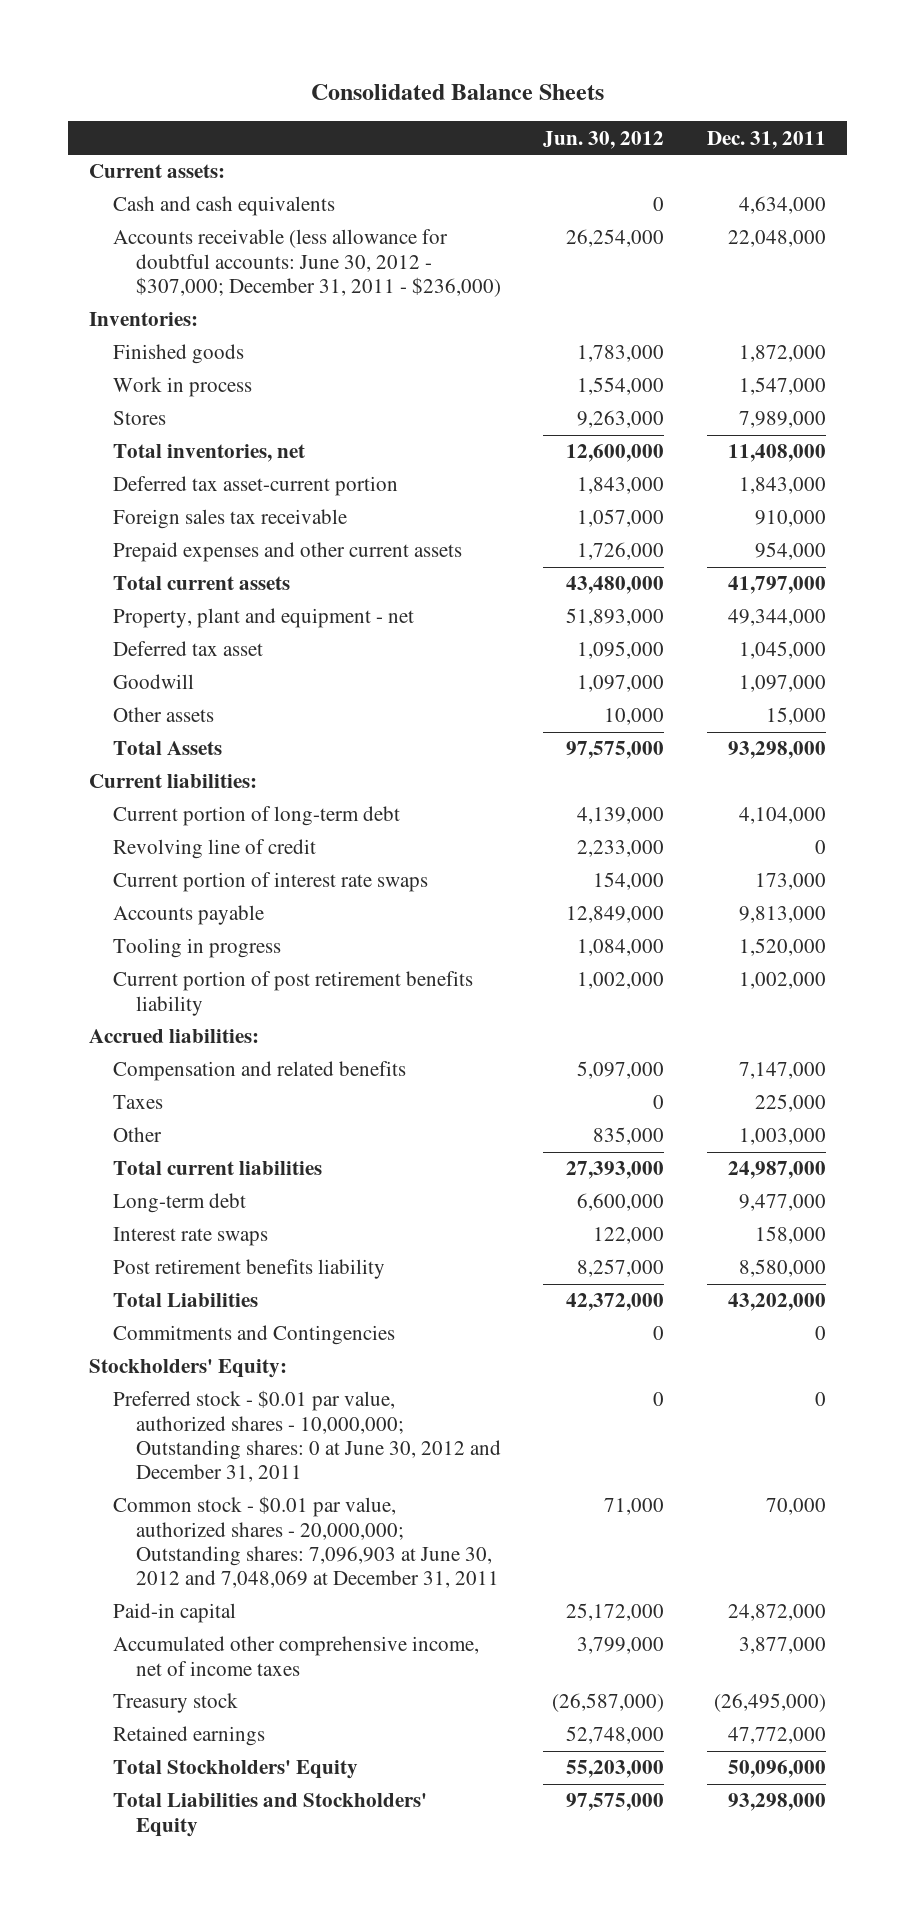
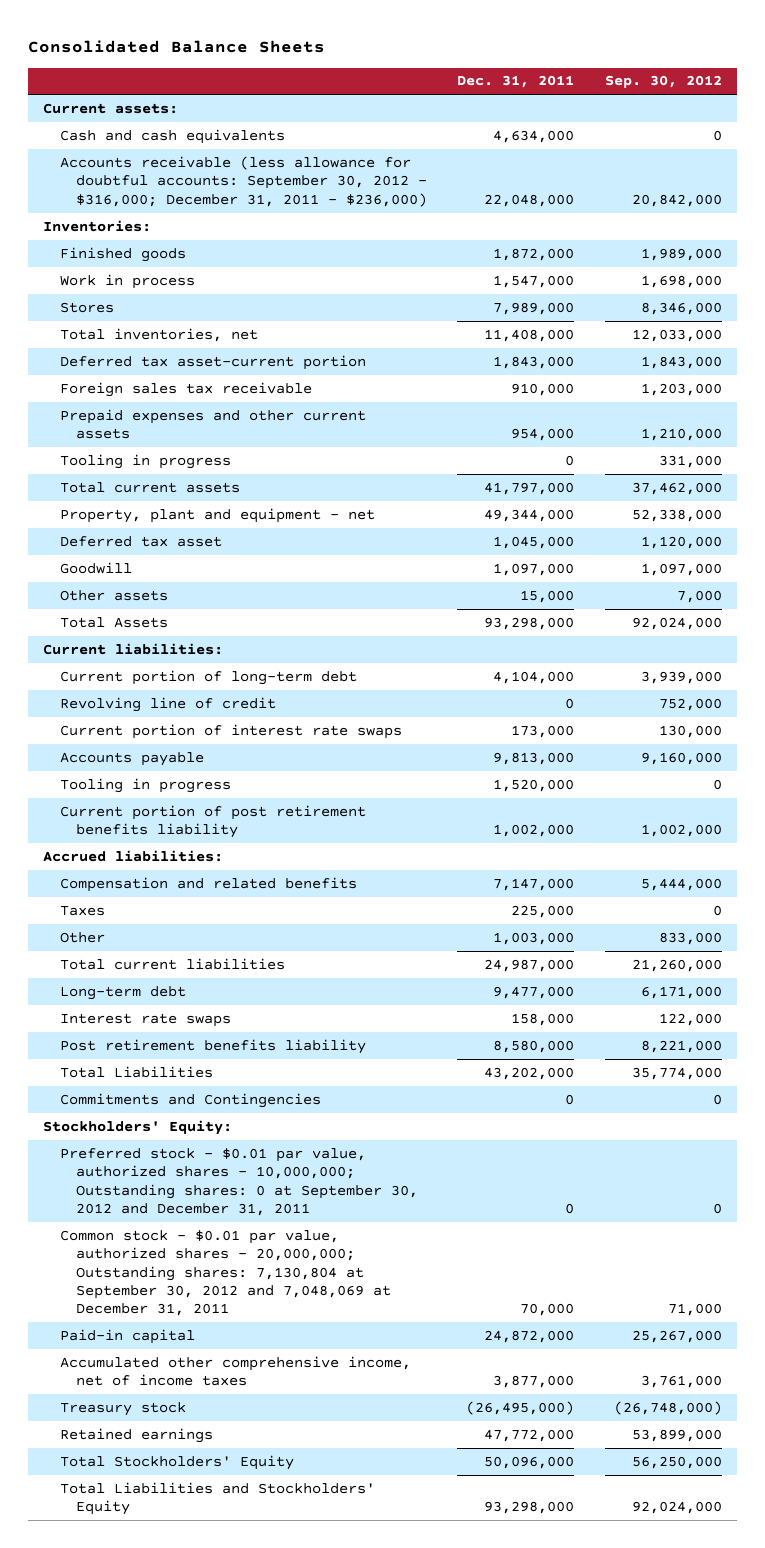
[543,130,665,149] Jun. 30, 2012 -> none
none -> [604,75,722,89] Sep. 30, 2012
[112,229,501,298] Accounts receivable (less allowance for doubtful accounts: June 30, 2012 - $307,000; December 31, 2011 - $236,000) -> [59,155,427,207] Accounts receivable (less allowance for doubtful accounts: September 30, 2012 - $316,000; December 31, 2011 - $236,000)
none -> [59,453,231,469] Tooling in progress
[112,1390,501,1483] Preferred stock - $0.01 par value, authorized shares - 10,000,000; Outstanding shares: 0 at June 30, 2012 and December 31, 2011 -> [59,1147,418,1217] Preferred stock - $0.01 par value, authorized shares - 10,000,000; Outstanding shares: 0 at September 30, 2012 and December 31, 2011
[112,1496,499,1589] Common stock - $0.01 par value, authorized shares - 20,000,000; Outstanding shares: 7,096,903 at June 30, 2012 and 7,048,069 at December 31, 2011 -> [59,1229,391,1317] Common stock - $0.01 par value, authorized shares - 20,000,000; Outstanding shares: 7,130,804 at September 30, 2012 and 7,048,069 at December 31, 2011

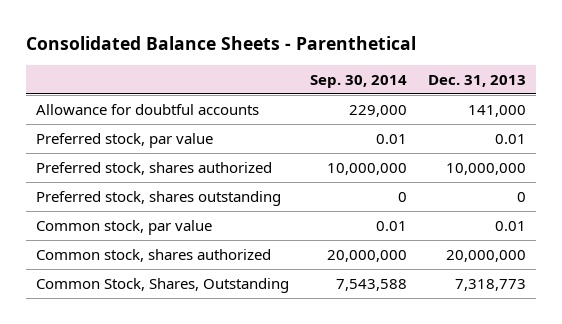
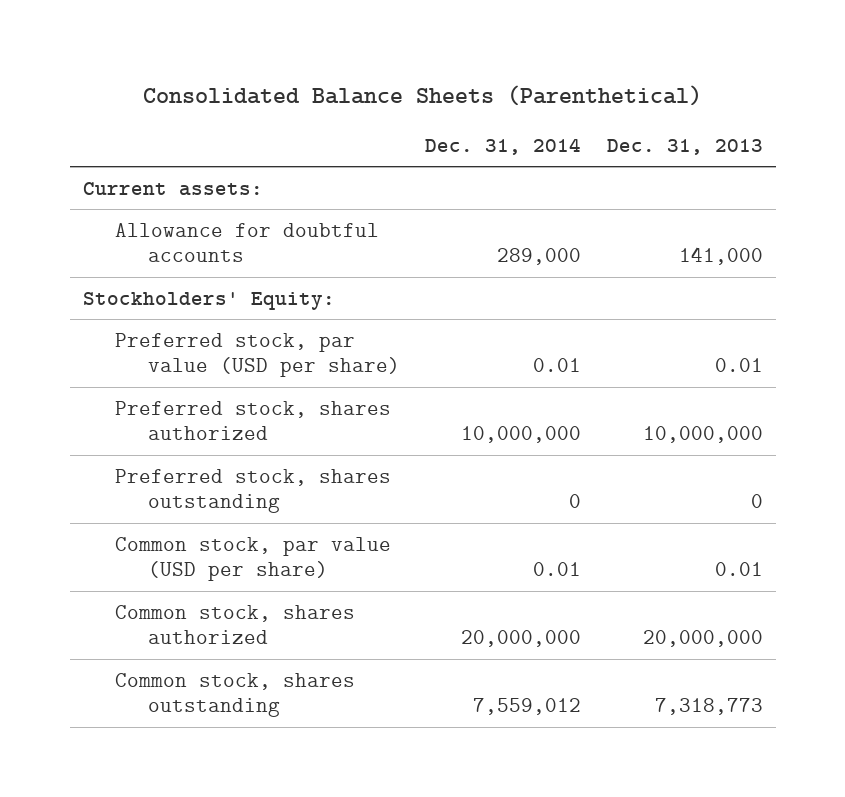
[26,35,417,50] Consolidated Balance Sheets - Parenthetical -> [142,84,702,106] Consolidated Balance Sheets (Parenthetical)
[310,74,408,88] Sep. 30, 2014 -> none
none -> [425,137,582,155] Dec. 31, 2014
none -> [82,181,263,196] Current assets:
none -> [82,291,335,310] Stockholders' Equity:
[36,132,214,148] Preferred stock, par value -> [115,332,400,378] Preferred stock, par value (USD per share)
[36,219,213,235] Common stock, par value -> [115,536,392,582] Common stock, par value (USD per share)
[36,277,290,293] Common Stock, Shares, Outstanding -> [115,672,356,718] Common stock, shares outstanding

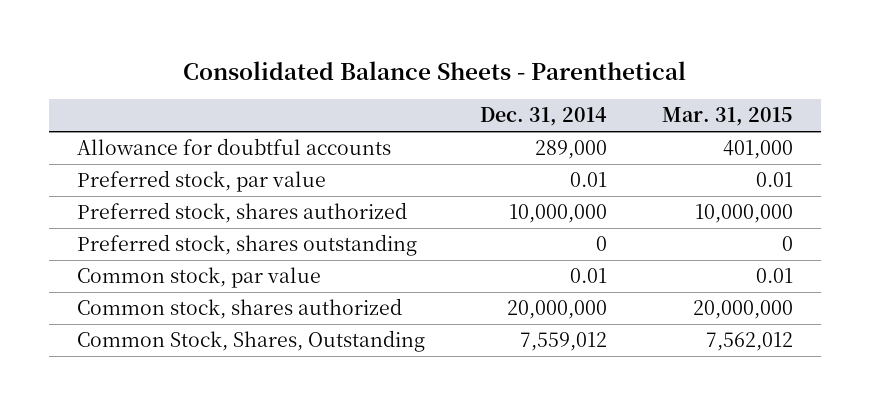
[142,84,702,106] Consolidated Balance Sheets (Parenthetical) -> [182,60,686,80] Consolidated Balance Sheets - Parenthetical
[606,138,763,155] Dec. 31, 2013 -> none
none -> [662,107,794,127] Mar. 31, 2015
[82,181,263,196] Current assets: -> none
[82,291,335,310] Stockholders' Equity: -> none
[115,332,400,378] Preferred stock, par value (USD per share) -> [76,170,326,193] Preferred stock, par value
[115,536,392,582] Common stock, par value (USD per share) -> [76,267,321,289] Common stock, par value
[115,672,356,718] Common stock, shares outstanding -> [76,330,425,353] Common Stock, Shares, Outstanding

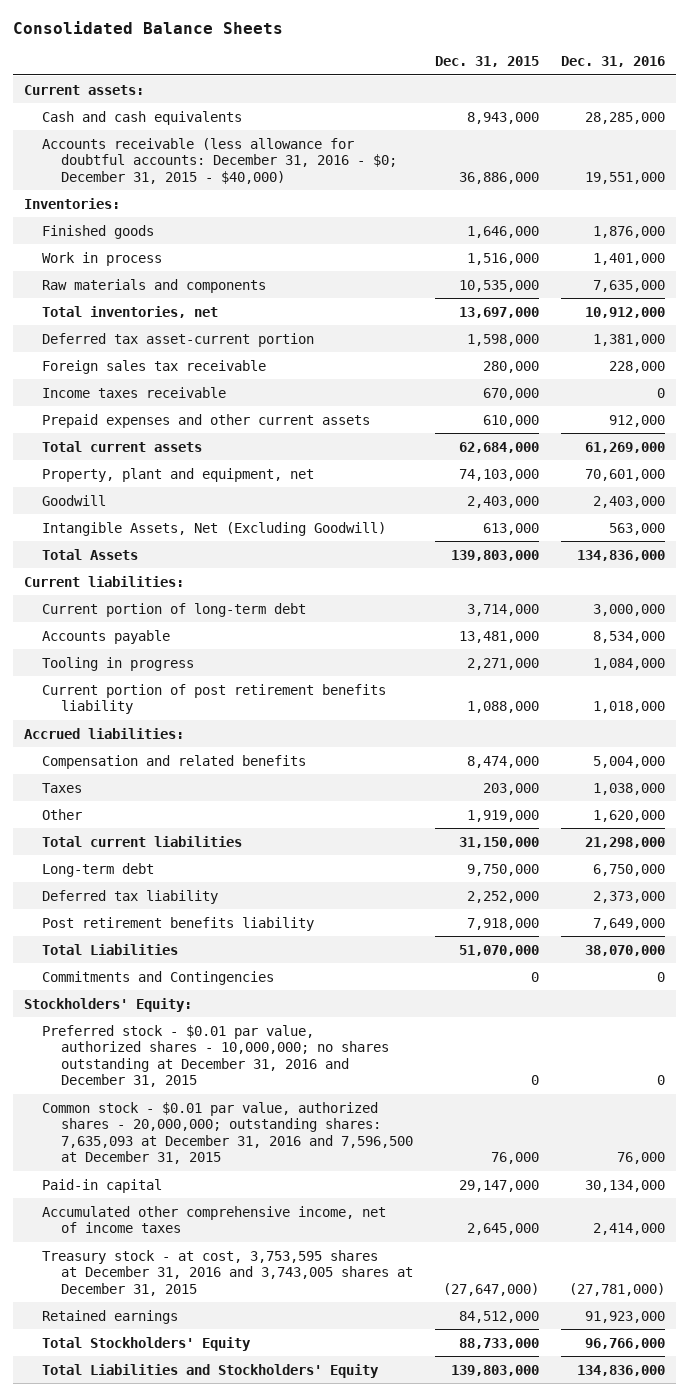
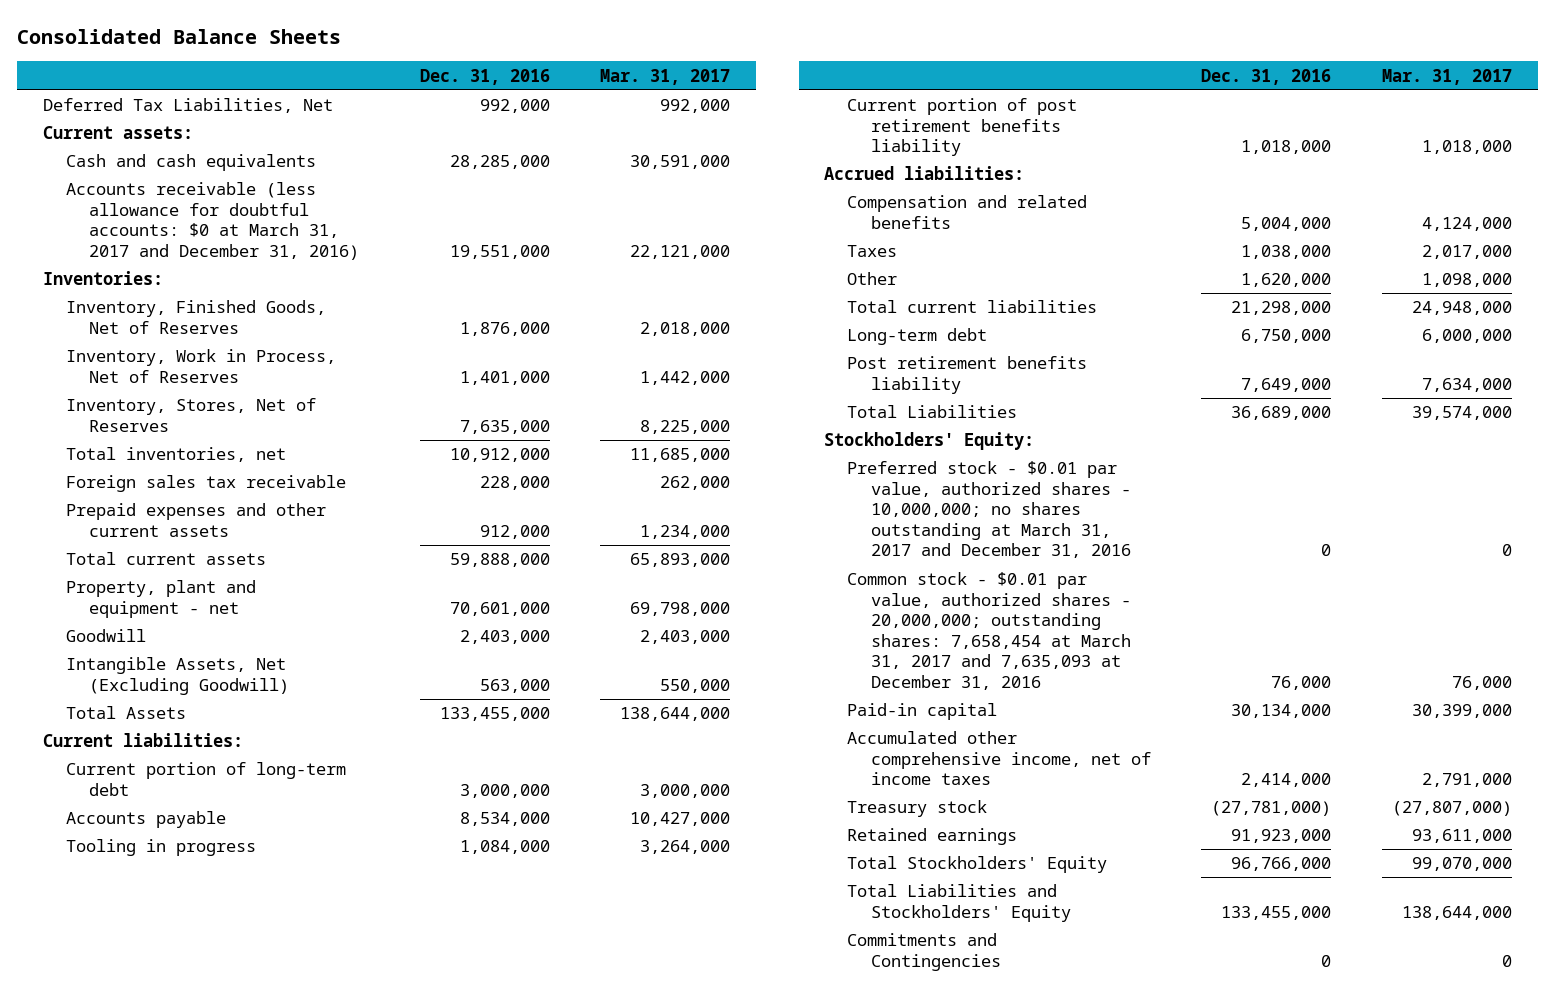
[434,56,539,68] Dec. 31, 2015 -> none
none -> [600,68,731,85] Mar. 31, 2017
none -> [42,98,333,114] Deferred Tax Liabilities, Net
[42,137,397,184] Accounts receivable (less allowance for doubtful accounts: December 31, 2016 - $0; December 31, 2015 - $40,000) -> [65,182,359,260] Accounts receivable (less allowance for doubtful accounts: $0 at March 31, 2017 and December 31, 2016)
[42,224,155,239] Finished goods -> [65,300,326,334] Inventory, Finished Goods, Net of Reserves
[42,251,163,266] Work in process -> [65,349,336,383] Inventory, Work in Process, Net of Reserves
[42,278,267,293] Raw materials and components -> [65,398,316,432] Inventory, Stores, Net of Reserves
[42,332,315,347] Deferred tax asset-current portion -> none
[42,386,227,398] Income taxes receivable -> none
[584,441,665,453] 61,269,000 -> [449,553,550,568] 59,888,000
[42,467,315,482] Property, plant and equipment, net -> [65,580,256,618] Property, plant and equipment - net
[576,549,665,561] 134,836,000 -> [439,707,550,722] 133,455,000
[42,889,219,904] Deferred tax liability -> none
[584,944,665,956] 38,070,000 -> [1231,406,1332,421] 36,689,000
[42,1024,389,1088] Preferred stock - $0.01 par value, authorized shares - 10,000,000; no shares outstanding at December 31, 2016 and December 31, 2015 -> [847,461,1131,559] Preferred stock - $0.01 par value, authorized shares - 10,000,000; no shares outstanding at March 31, 2017 and December 31, 2016
[42,1101,413,1165] Common stock - $0.01 par value, authorized shares - 20,000,000; outstanding shares: 7,635,093 at December 31, 2016 and 7,596,500 at December 31, 2015 -> [847,572,1131,690] Common stock - $0.01 par value, authorized shares - 20,000,000; outstanding shares: 7,658,454 at March 31, 2017 and 7,635,093 at December 31, 2016
[42,1249,413,1296] Treasury stock - at cost, 3,753,595 shares at December 31, 2016 and 3,743,005 shares at December 31, 2015 -> [847,800,988,818] Treasury stock
[576,1364,665,1376] 134,836,000 -> [1221,905,1332,920] 133,455,000
[42,970,275,985] Commitments and Contingencies -> [847,933,1001,971] Commitments and Contingencies

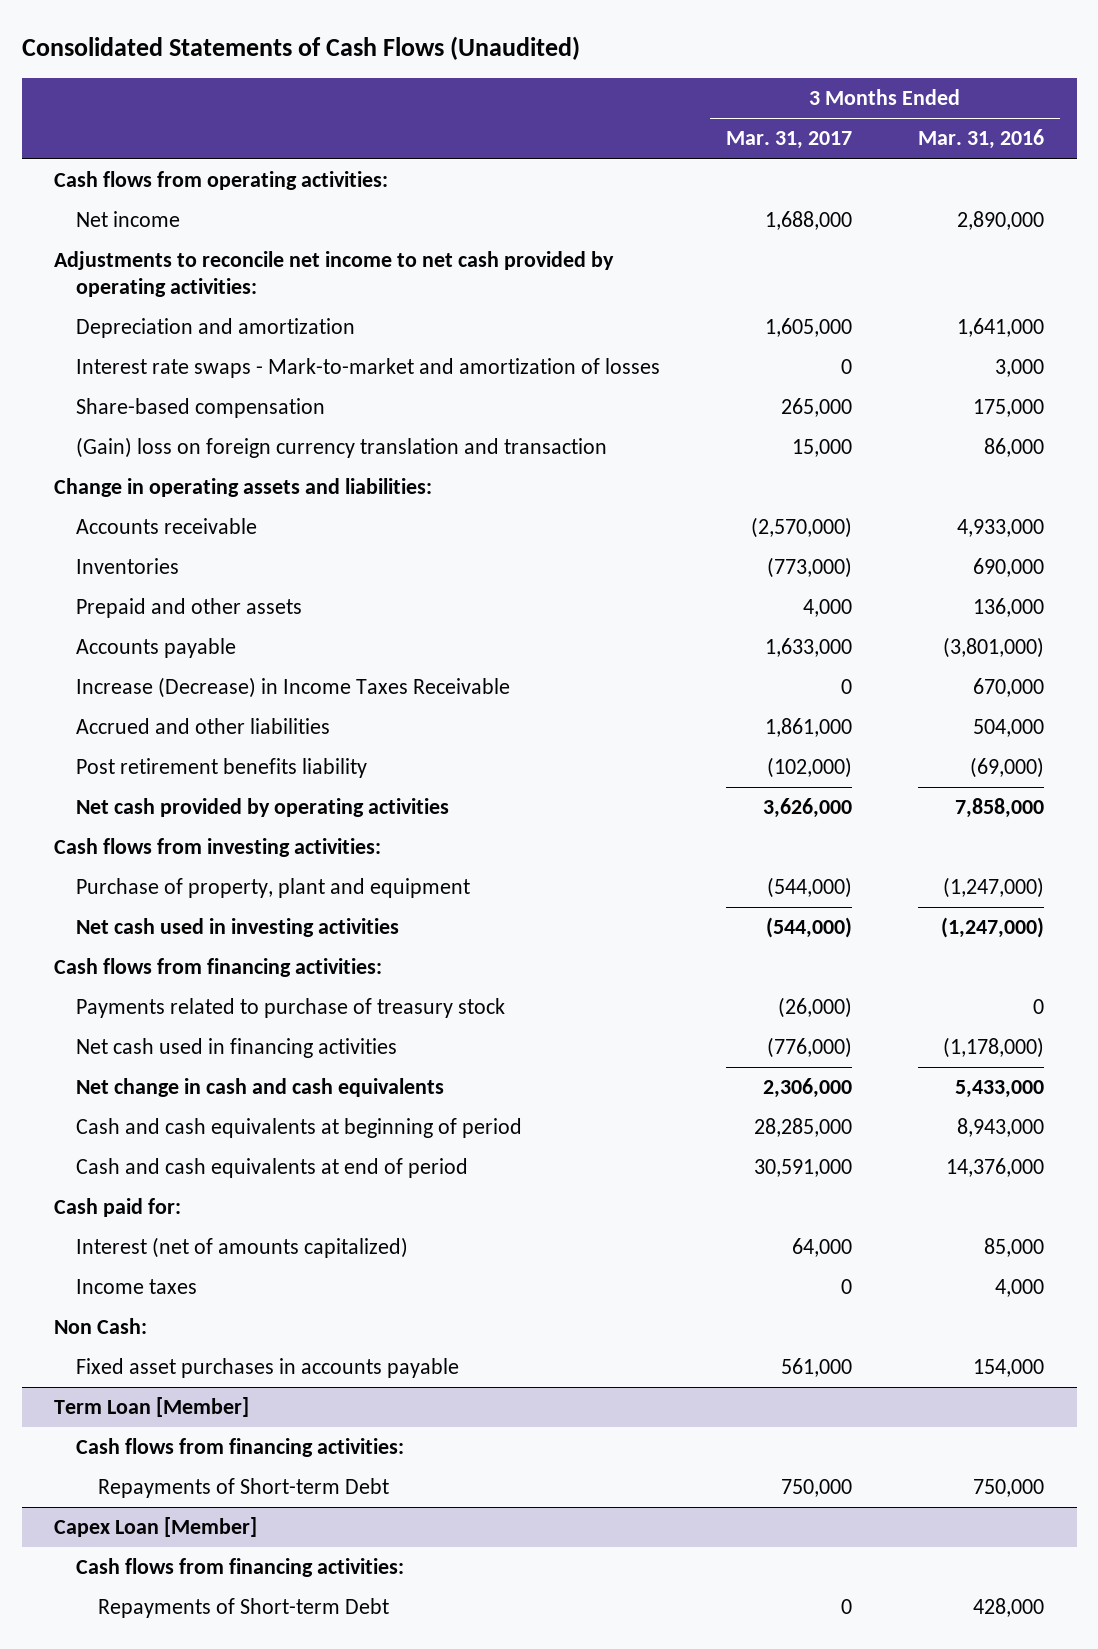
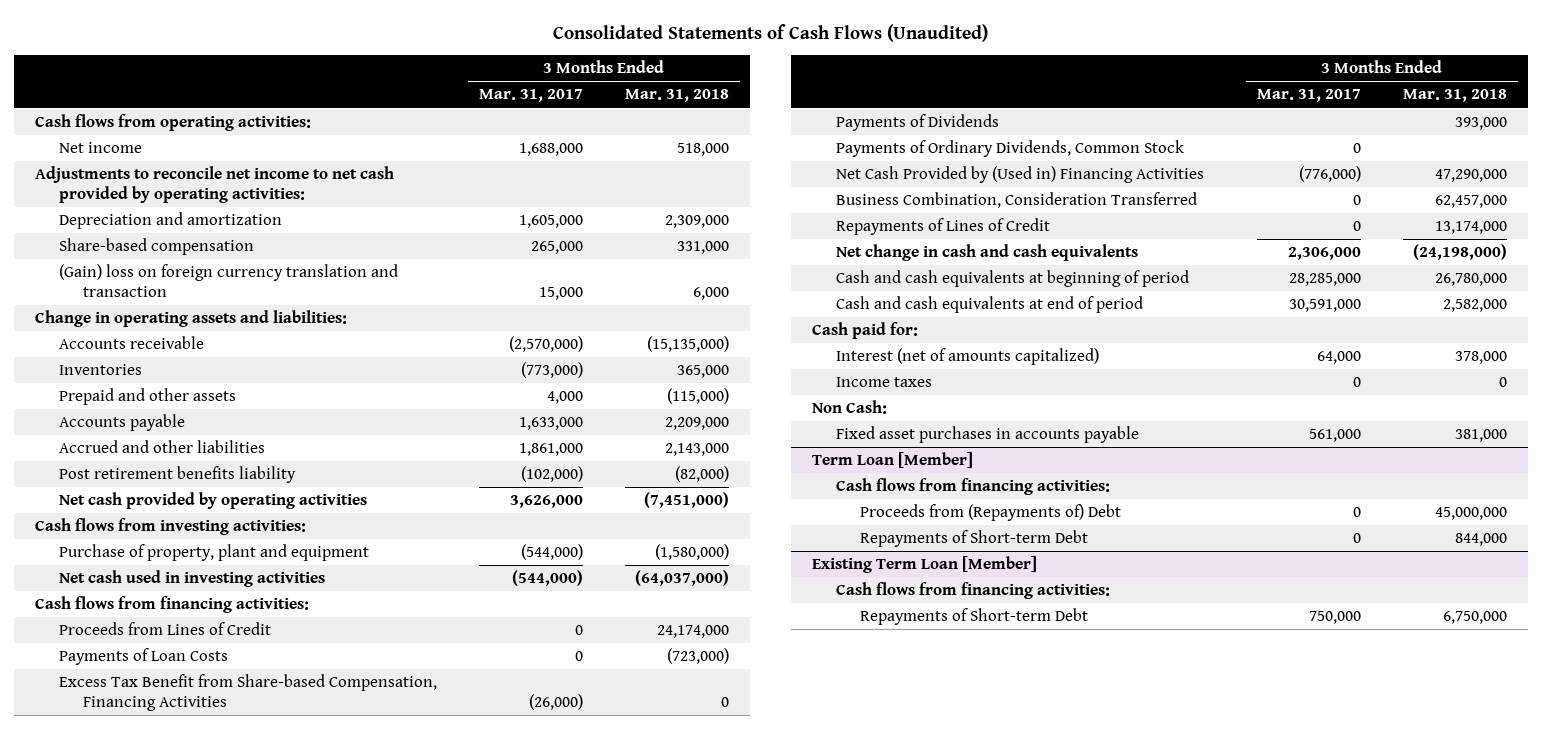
[917,129,1044,150] Mar. 31, 2016 -> none
none -> [625,89,730,103] Mar. 31, 2018
[76,358,661,379] Interest rate swaps - Mark-to-market and amortization of losses -> none
[76,677,511,699] Increase (Decrease) in Income Taxes Receivable -> none
[76,998,506,1019] Payments related to purchase of treasury stock -> none
none -> [58,622,271,636] Proceeds from Lines of Credit
none -> [58,648,228,666] Payments of Loan Costs
none -> [58,674,437,711] Excess Tax Benefit from Share-based Compensation, Financing Activities
none -> [836,114,1000,132] Payments of Dividends
none -> [836,140,1185,158] Payments of Ordinary Dividends, Common Stock
[76,1038,398,1059] Net cash used in financing activities -> [836,166,1205,184] Net Cash Provided by (Used in) Financing Activities
none -> [836,192,1198,209] Business Combination, Consideration Transferred
none -> [836,218,1051,236] Repayments of Lines of Credit
[98,1478,390,1499] Repayments of Short-term Debt -> none
[54,1517,258,1538] Capex Loan [Member] -> none
[76,1558,405,1578] Cash flows from financing activities: -> none
none -> [860,504,1122,522] Proceeds from (Repayments of) Debt
none -> [812,556,1038,574] Existing Term Loan [Member]
none -> [836,582,1111,600] Cash flows from financing activities:
none -> [860,608,1089,626] Repayments of Short-term Debt

